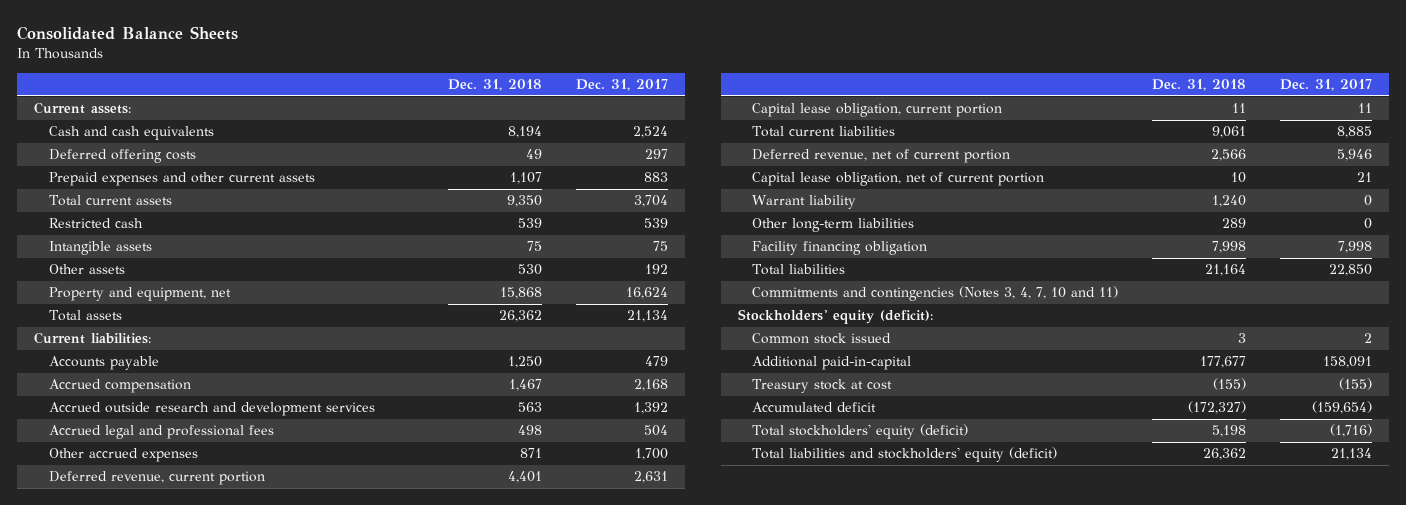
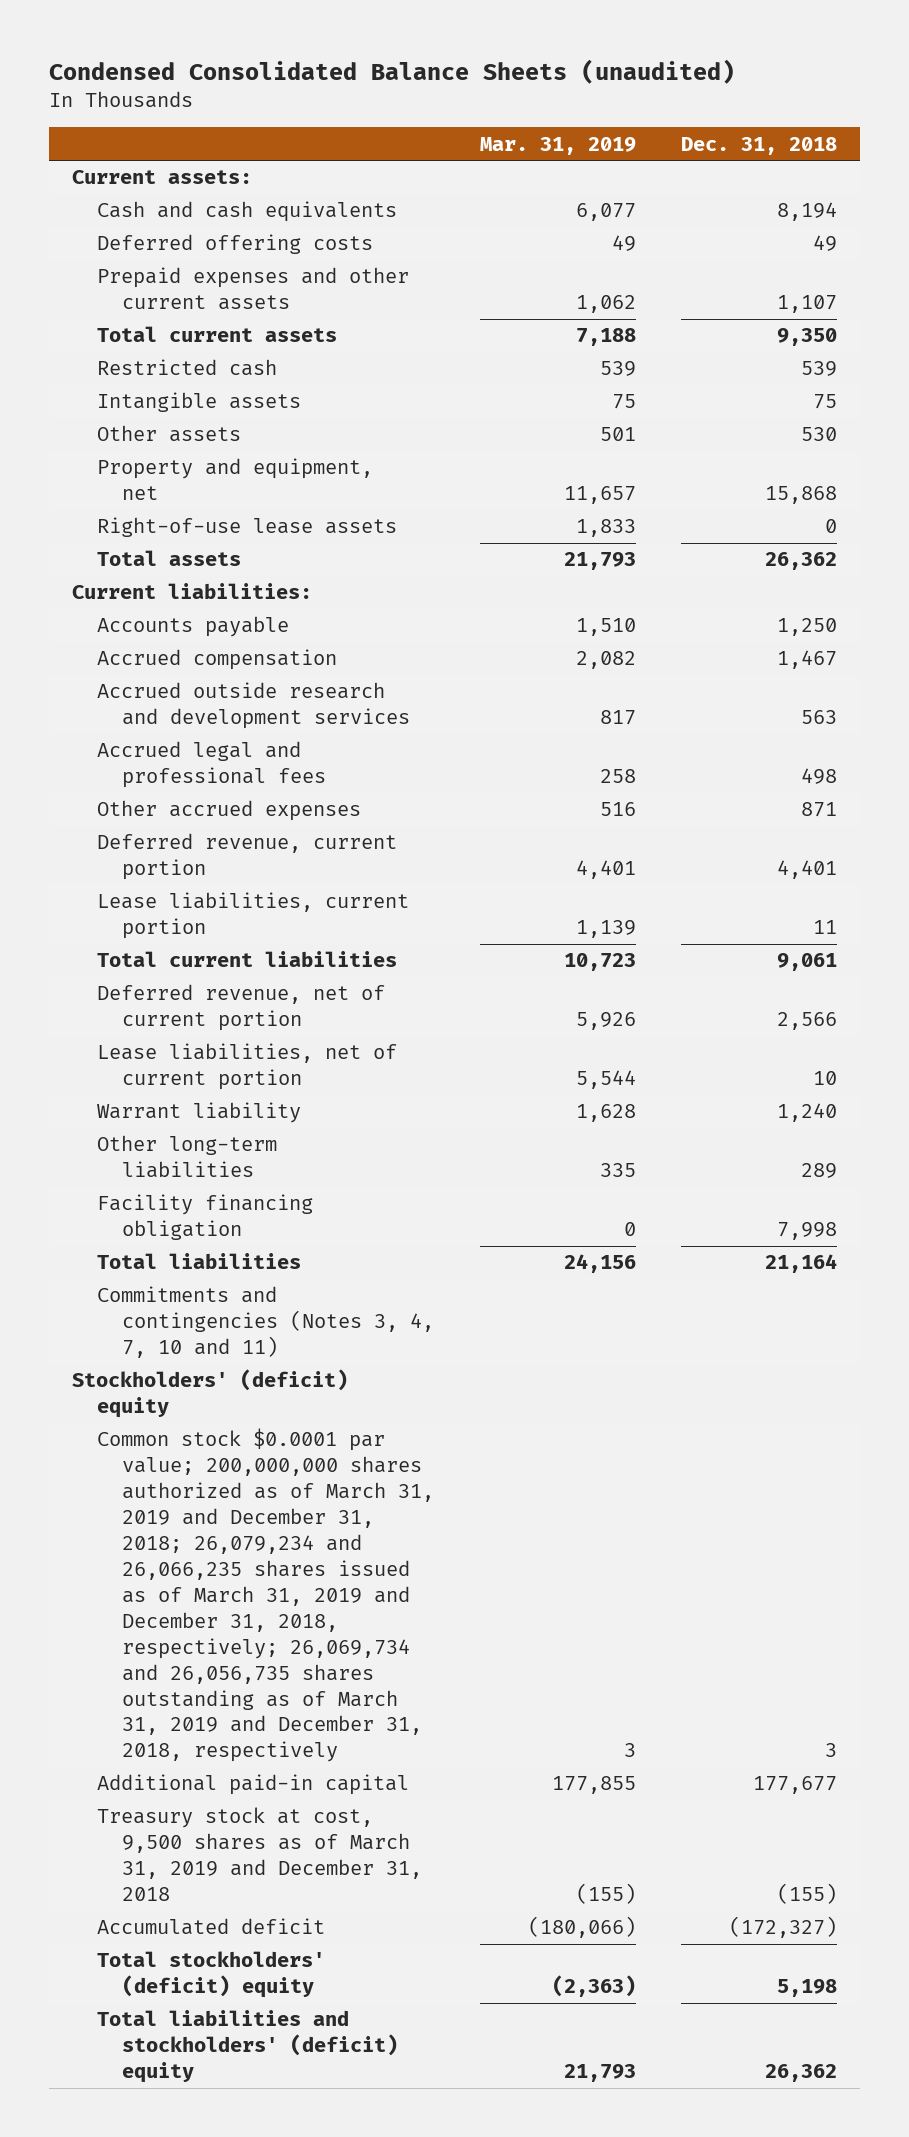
[17,26,239,41] Consolidated Balance Sheets -> [49,59,736,85] Condensed Consolidated Balance Sheets (unaudited)
[576,79,669,92] Dec. 31, 2017 -> none
none -> [479,136,636,155] Mar. 31, 2019
none -> [96,517,397,538] Right-of-use lease assets
[751,103,1002,118] Capital lease obligation, current portion -> [96,892,409,940] Lease liabilities, current portion
[751,172,1044,187] Capital lease obligation, net of current portion -> [96,1043,397,1091] Lease liabilities, net of current portion
[737,309,933,325] Stockholders' equity (deficit): -> [71,1369,348,1419] Stockholders' (deficit) equity
[751,333,891,345] Common stock issued -> [96,1428,435,1763] Common stock $0.0001 par value; 200,000,000 shares authorized as of March 31, 2019 and December 31, 2018; 26,079,234 and 26,066,235 shares issued as of March 31, 2019 and December 31, 2018, respectively; 26,069,734 and 26,056,735 shares outstanding as of March 31, 2019 and December 31, 2018, respectively
[751,356,911,371] Additional paid-in-capital -> [96,1774,409,1796] Additional paid-in capital
[751,379,892,394] Treasury stock at cost -> [96,1807,423,1902] Treasury stock at cost, 9,500 shares as of March 31, 2019 and December 31, 2018
[751,424,968,440] Total stockholders' equity (deficit) -> [96,1951,325,1999] Total stockholders' (deficit) equity
[751,447,1057,463] Total liabilities and stockholders' equity (deficit) -> [96,2010,399,2084] Total liabilities and stockholders' (deficit) equity

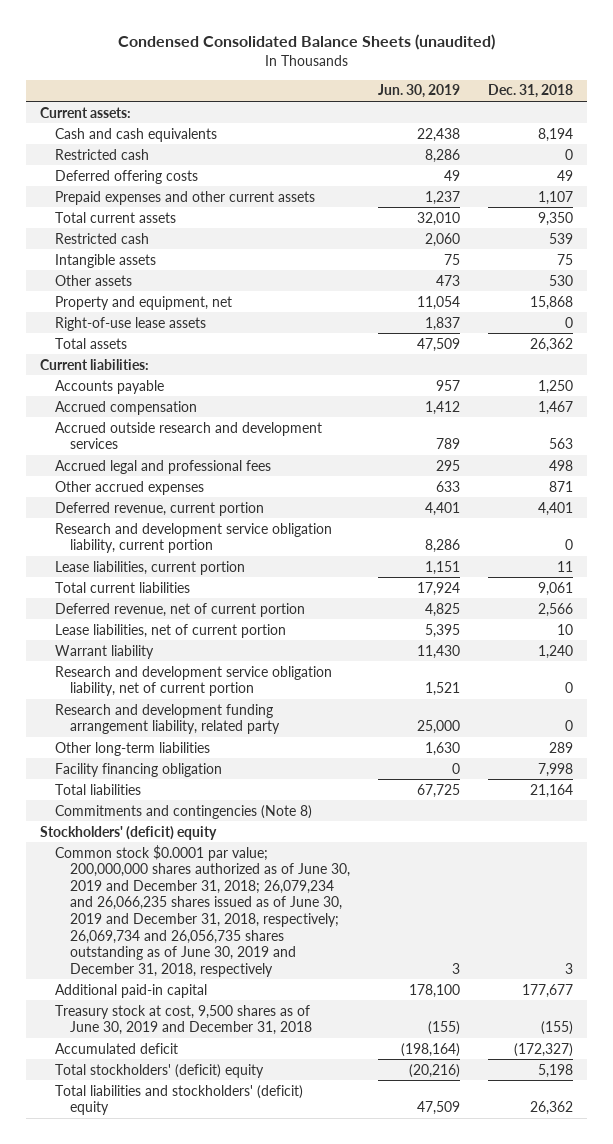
[479,136,636,155] Mar. 31, 2019 -> none
none -> [378,84,461,99] Jun. 30, 2019
none -> [55,148,150,160] Restricted cash
none -> [55,522,333,554] Research and development service obligation liability, current portion
none -> [55,665,333,697] Research and development service obligation liability, net of current portion
none -> [55,703,281,735] Research and development funding arrangement liability, related party
[96,1286,435,1359] Commitments and contingencies (Notes 3, 4, 7, 10 and 11) -> [55,804,313,819] Commitments and contingencies (Note 8)
[96,1428,435,1763] Common stock $0.0001 par value; 200,000,000 shares authorized as of March 31, 2019 and December 31, 2018; 26,079,234 and 26,066,235 shares issued as of March 31, 2019 and December 31, 2018, respectively; 26,069,734 and 26,056,735 shares outstanding as of March 31, 2019 and December 31, 2018, respectively -> [55,844,351,977] Common stock $0.0001 par value; 200,000,000 shares authorized as of June 30, 2019 and December 31, 2018; 26,079,234 and 26,066,235 shares issued as of June 30, 2019 and December 31, 2018, respectively; 26,069,734 and 26,056,735 shares outstanding as of June 30, 2019 and December 31, 2018, respectively
[96,1807,423,1902] Treasury stock at cost, 9,500 shares as of March 31, 2019 and December 31, 2018 -> [55,1004,313,1036] Treasury stock at cost, 9,500 shares as of June 30, 2019 and December 31, 2018

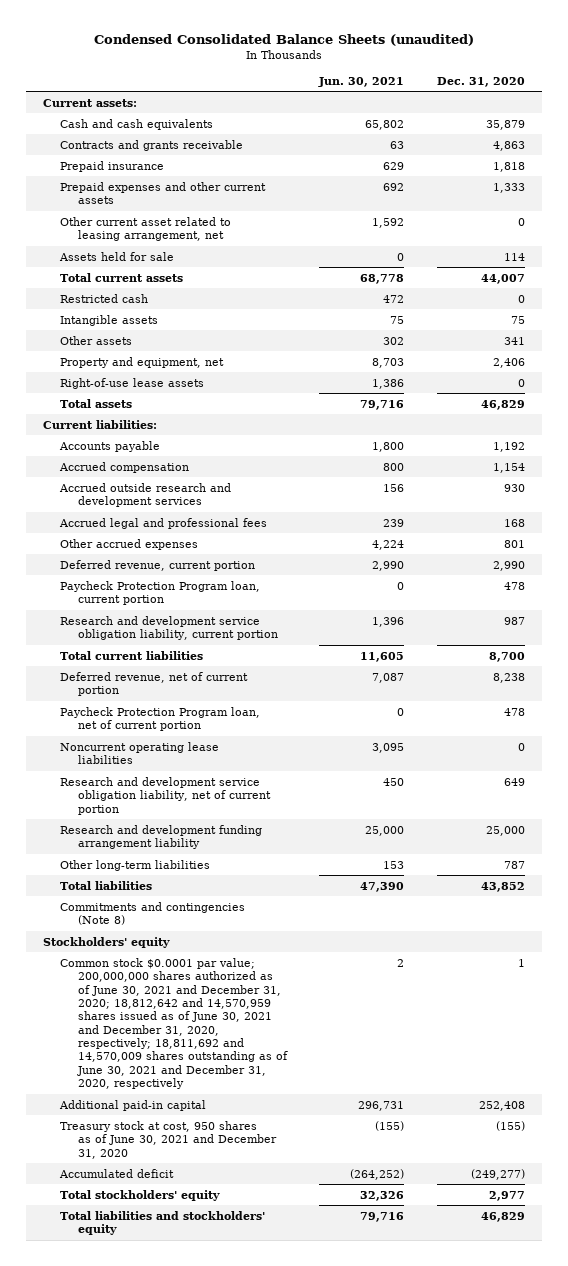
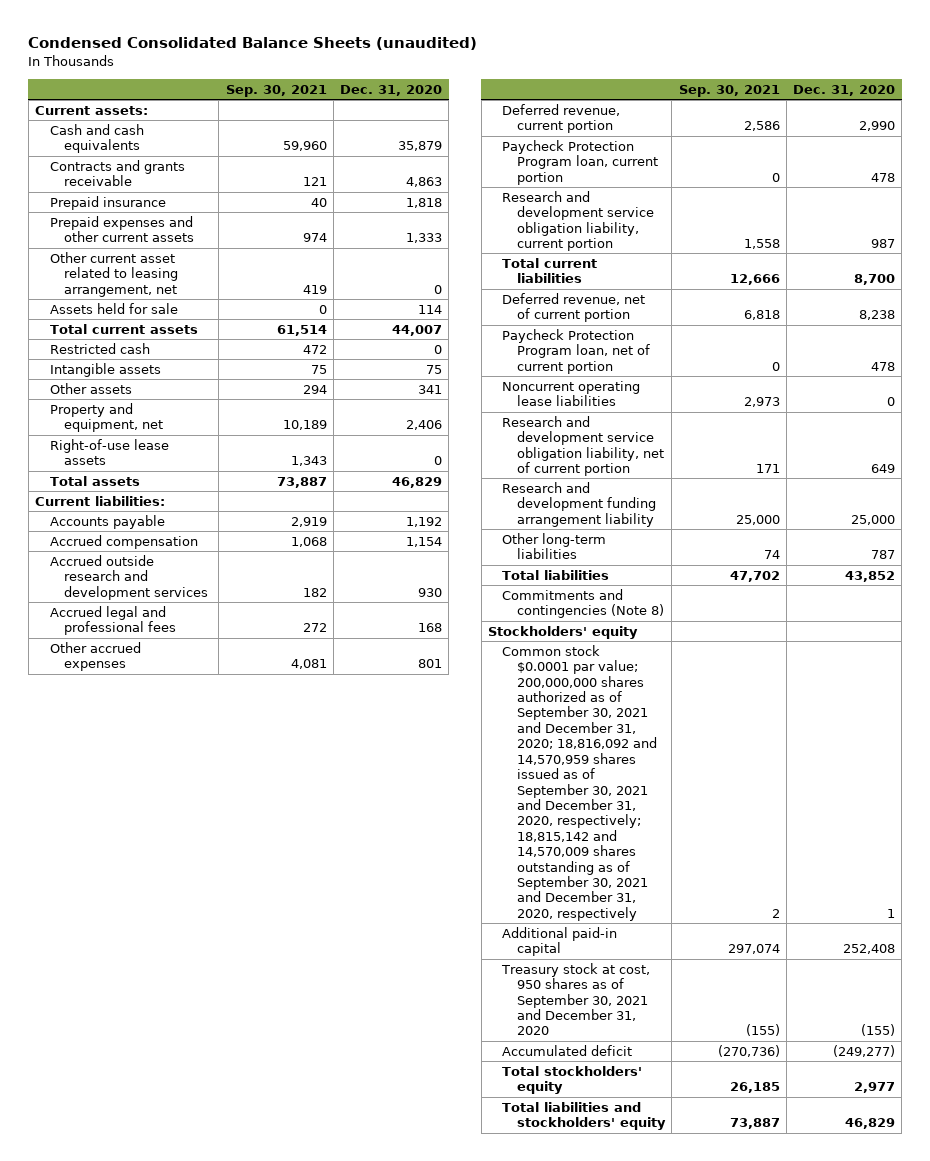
[318,76,405,87] Jun. 30, 2021 -> none
none -> [225,84,327,97] Sep. 30, 2021
[60,957,288,1090] Common stock $0.0001 par value; 200,000,000 shares authorized as of June 30, 2021 and December 31, 2020; 18,812,642 and 14,570,959 shares issued as of June 30, 2021 and December 31, 2020, respectively; 18,811,692 and 14,570,009 shares outstanding as of June 30, 2021 and December 31, 2020, respectively -> [502,644,658,921] Common stock $0.0001 par value; 200,000,000 shares authorized as of September 30, 2021 and December 31, 2020; 18,816,092 and 14,570,959 shares issued as of September 30, 2021 and December 31, 2020, respectively; 18,815,142 and 14,570,009 shares outstanding as of September 30, 2021 and December 31, 2020, respectively
[60,1120,277,1159] Treasury stock at cost, 950 shares as of June 30, 2021 and December 31, 2020 -> [501,962,651,1036] Treasury stock at cost, 950 shares as of September 30, 2021 and December 31, 2020

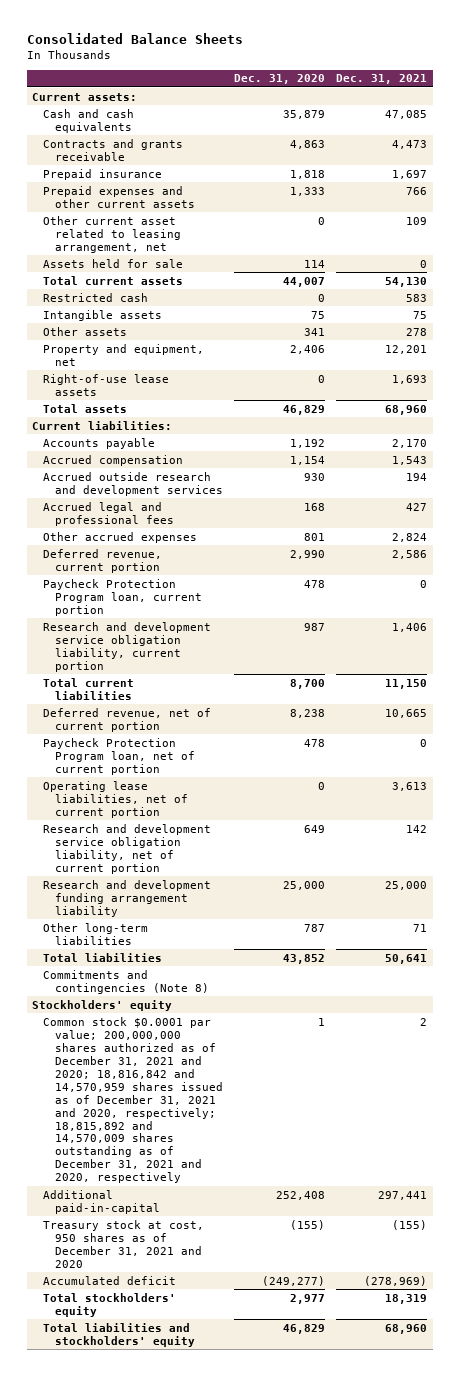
[28,37,478,51] Condensed Consolidated Balance Sheets (unaudited) -> [26,32,243,44] Consolidated Balance Sheets
[225,84,327,97] Sep. 30, 2021 -> none
none -> [335,74,427,85] Dec. 31, 2021
[502,380,641,407] Noncurrent operating lease liabilities -> [43,780,188,818] Operating lease liabilities, net of current portion
[502,644,658,921] Common stock $0.0001 par value; 200,000,000 shares authorized as of September 30, 2021 and December 31, 2020; 18,816,092 and 14,570,959 shares issued as of September 30, 2021 and December 31, 2020, respectively; 18,815,142 and 14,570,009 shares outstanding as of September 30, 2021 and December 31, 2020, respectively -> [43,1016,223,1184] Common stock $0.0001 par value; 200,000,000 shares authorized as of December 31, 2021 and 2020; 18,816,842 and 14,570,959 shares issued as of December 31, 2021 and 2020, respectively; 18,815,892 and 14,570,009 shares outstanding as of December 31, 2021 and 2020, respectively
[502,926,618,957] Additional paid-in capital -> [43,1189,160,1214] Additional paid-in-capital
[501,962,651,1036] Treasury stock at cost, 950 shares as of September 30, 2021 and December 31, 2020 -> [43,1219,205,1268] Treasury stock at cost, 950 shares as of December 31, 2021 and 2020

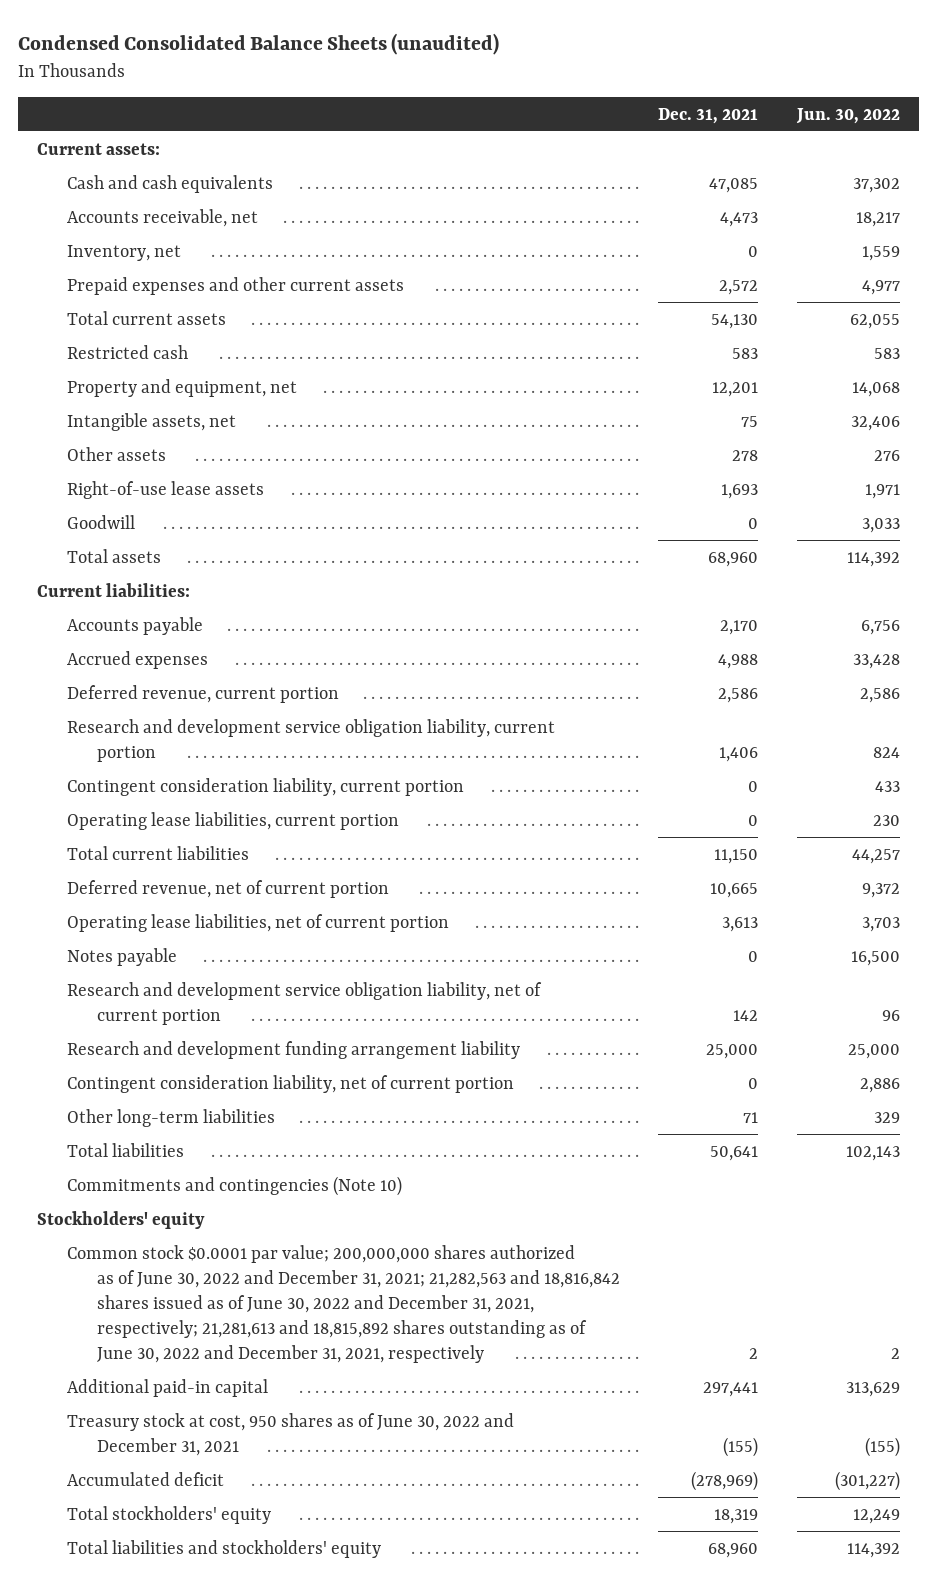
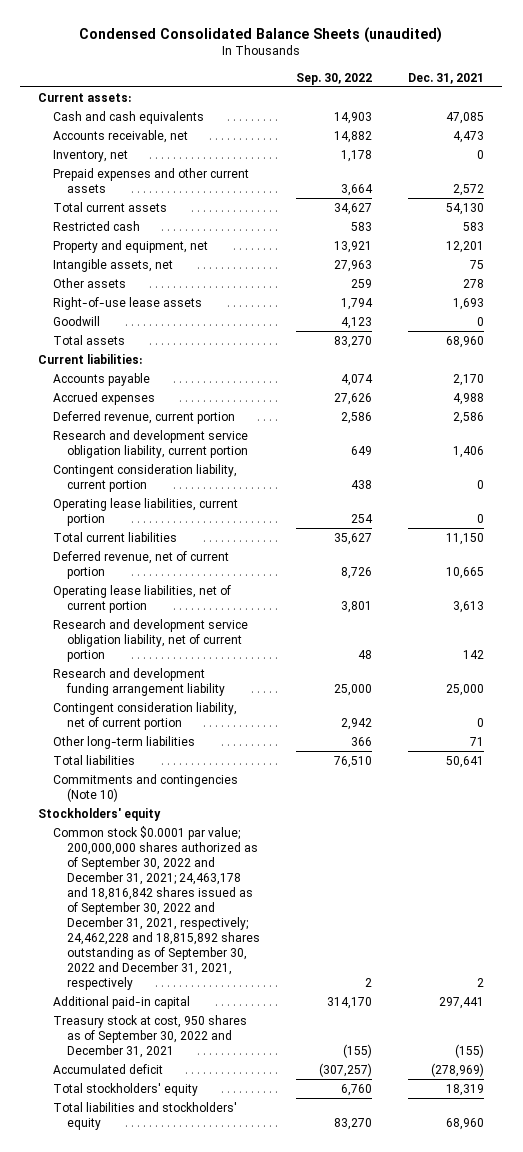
[795,107,900,124] Jun. 30, 2022 -> none
none -> [296,72,373,85] Sep. 30, 2022
[67,947,178,966] Notes payable -> none
[67,1244,620,1364] Common stock $0.0001 par value; 200,000,000 shares authorized as of June 30, 2022 and December 31, 2021; 21,282,563 and 18,816,842 shares issued as of June 30, 2022 and December 31, 2021, respectively; 21,281,613 and 18,815,892 shares outstanding as of June 30, 2022 and December 31, 2021, respectively -> [52,825,260,990] Common stock $0.0001 par value; 200,000,000 shares authorized as of September 30, 2022 and December 31, 2021; 24,463,178 and 18,816,842 shares issued as of September 30, 2022 and December 31, 2021, respectively; 24,462,228 and 18,815,892 shares outstanding as of September 30, 2022 and December 31, 2021, respectively
[67,1412,515,1456] Treasury stock at cost, 950 shares as of June 30, 2022 and December 31, 2021 -> [52,1014,247,1058] Treasury stock at cost, 950 shares as of September 30, 2022 and December 31, 2021

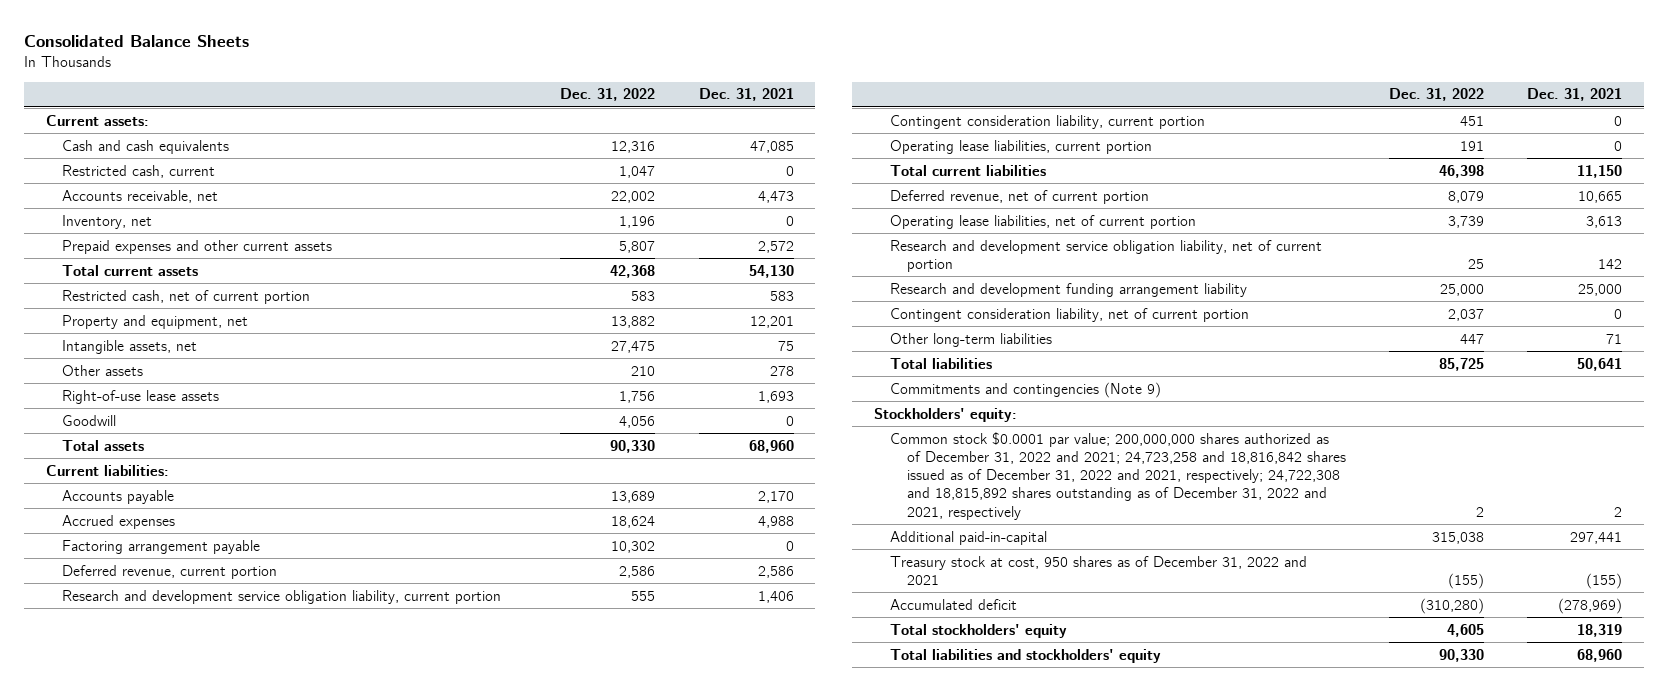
[79,27,443,44] Condensed Consolidated Balance Sheets (unaudited) -> [23,34,249,47] Consolidated Balance Sheets
[296,72,373,85] Sep. 30, 2022 -> none
none -> [560,88,656,102] Dec. 31, 2022
none -> [61,164,215,178] Restricted cash, current
[52,220,140,231] Restricted cash -> [61,289,310,304] Restricted cash, net of current portion
none -> [61,539,260,554] Factoring arrangement payable
[52,773,238,802] Commitments and contingencies (Note 10) -> [890,381,1162,398] Commitments and contingencies (Note 9)
[38,807,162,821] Stockholders' equity -> [873,407,1017,422] Stockholders' equity:
[52,825,260,990] Common stock $0.0001 par value; 200,000,000 shares authorized as of September 30, 2022 and December 31, 2021; 24,463,178 and 18,816,842 shares issued as of September 30, 2022 and December 31, 2021, respectively; 24,462,228 and 18,815,892 shares outstanding as of September 30, 2022 and December 31, 2021, respectively -> [890,431,1346,520] Common stock $0.0001 par value; 200,000,000 shares authorized as of December 31, 2022 and 2021; 24,723,258 and 18,816,842 shares issued as of December 31, 2022 and 2021, respectively; 24,722,308 and 18,815,892 shares outstanding as of December 31, 2022 and 2021, respectively
[52,995,190,1009] Additional paid-in capital -> [890,530,1048,545] Additional paid-in-capital
[52,1014,247,1058] Treasury stock at cost, 950 shares as of September 30, 2022 and December 31, 2021 -> [890,555,1308,585] Treasury stock at cost, 950 shares as of December 31, 2022 and 2021

